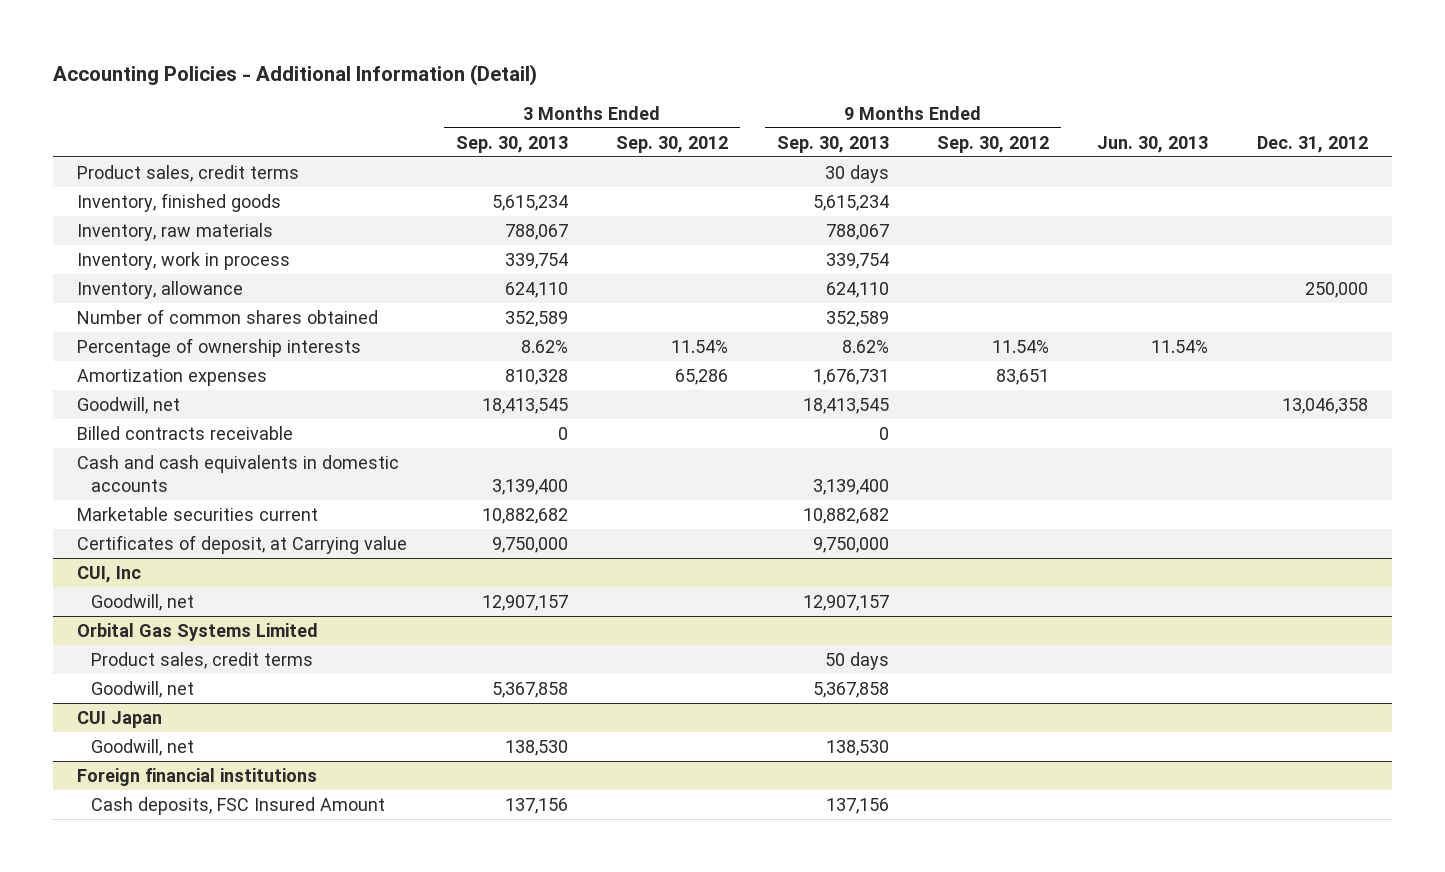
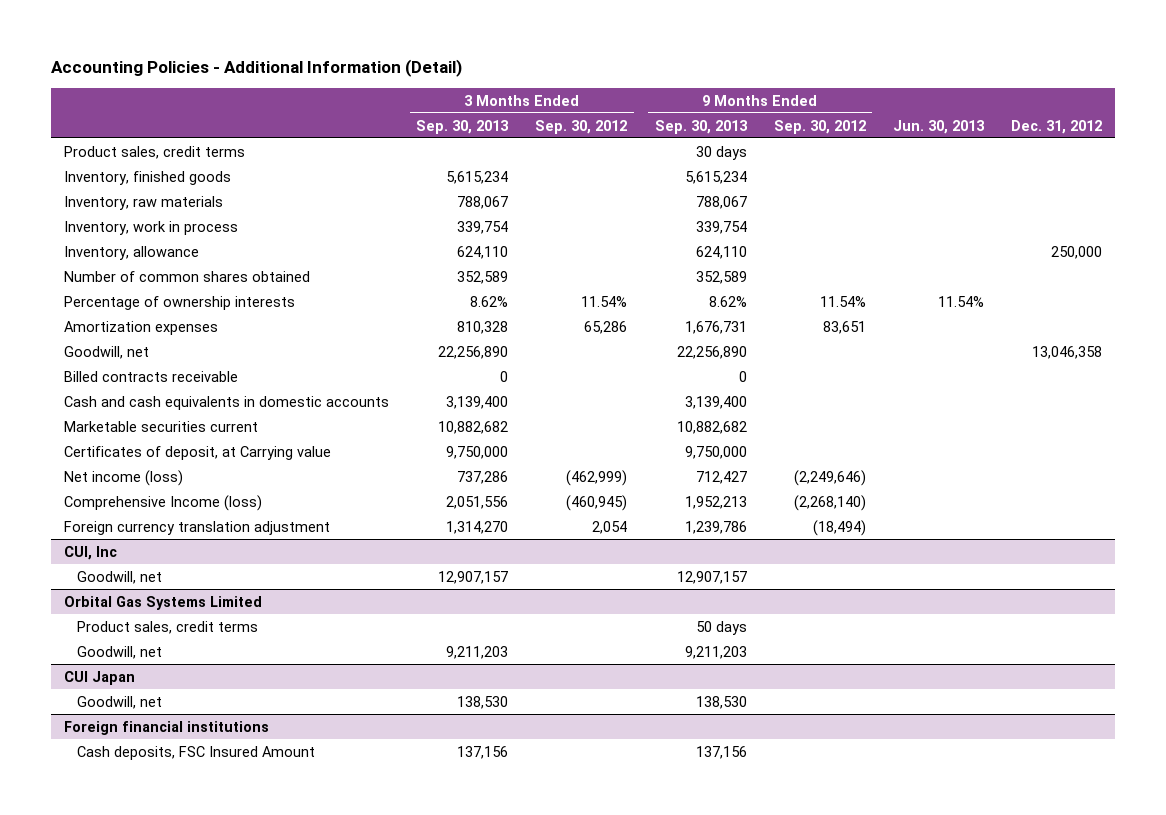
[481,397,568,414] 18,413,545 -> [438,345,509,359] 22,256,890
[802,397,889,414] 18,413,545 -> [676,345,747,359] 22,256,890
none -> [64,469,184,486] Net income (loss)
none -> [64,494,263,511] Comprehensive Income (loss)
none -> [64,520,331,535] Foreign currency translation adjustment
[491,681,568,698] 5,367,858 -> [446,645,509,659] 9,211,203
[812,681,889,698] 5,367,858 -> [684,645,747,659] 9,211,203

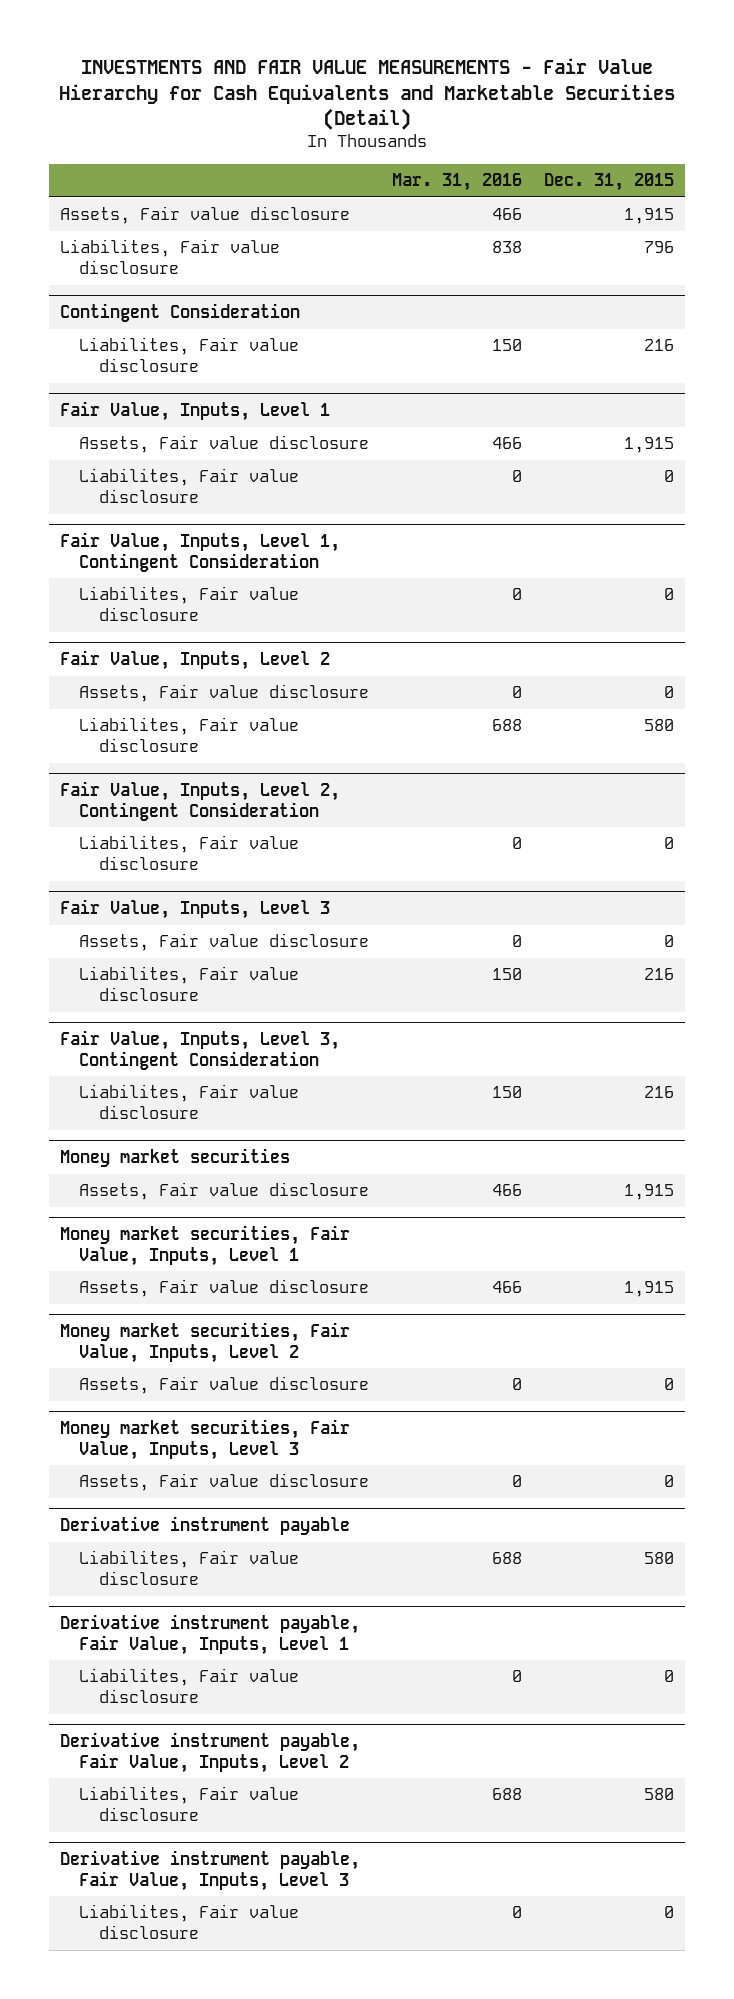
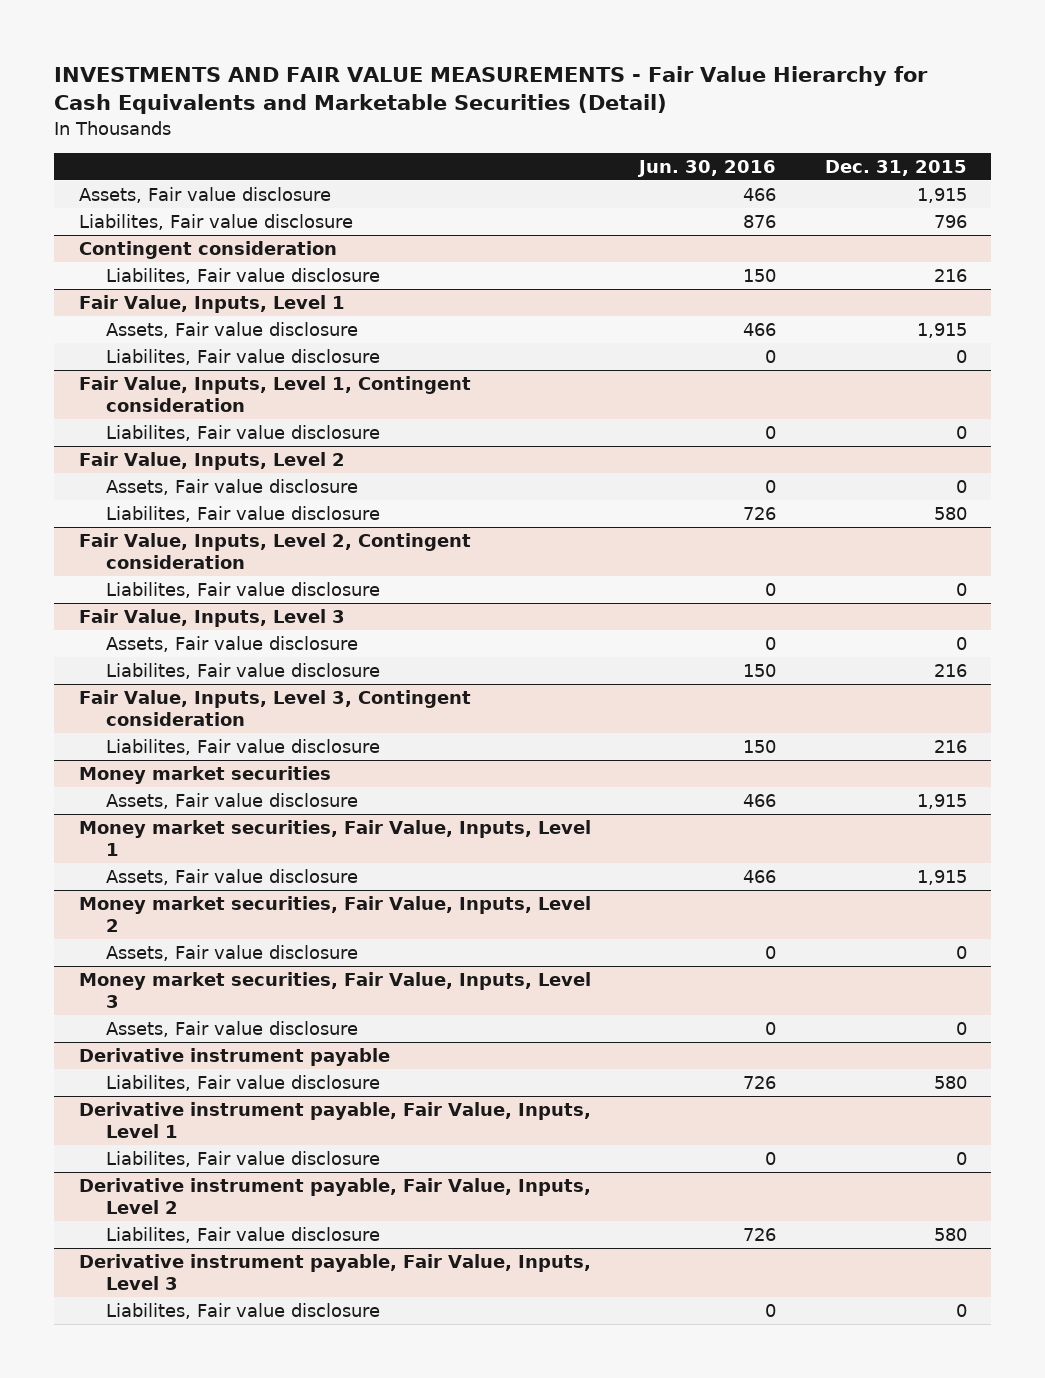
[391,172,522,191] Mar. 31, 2016 -> none
none -> [637,159,777,177] Jun. 30, 2016
[60,302,301,322] Contingent Consideration -> [78,241,337,260] Contingent consideration
[60,531,341,572] Fair Value, Inputs, Level 1, Contingent Consideration -> [78,376,471,413] Fair Value, Inputs, Level 1, Contingent consideration
[60,780,341,821] Fair Value, Inputs, Level 2, Contingent Consideration -> [78,533,471,570] Fair Value, Inputs, Level 2, Contingent consideration
[60,1029,341,1070] Fair Value, Inputs, Level 3, Contingent Consideration -> [78,690,471,727] Fair Value, Inputs, Level 3, Contingent consideration

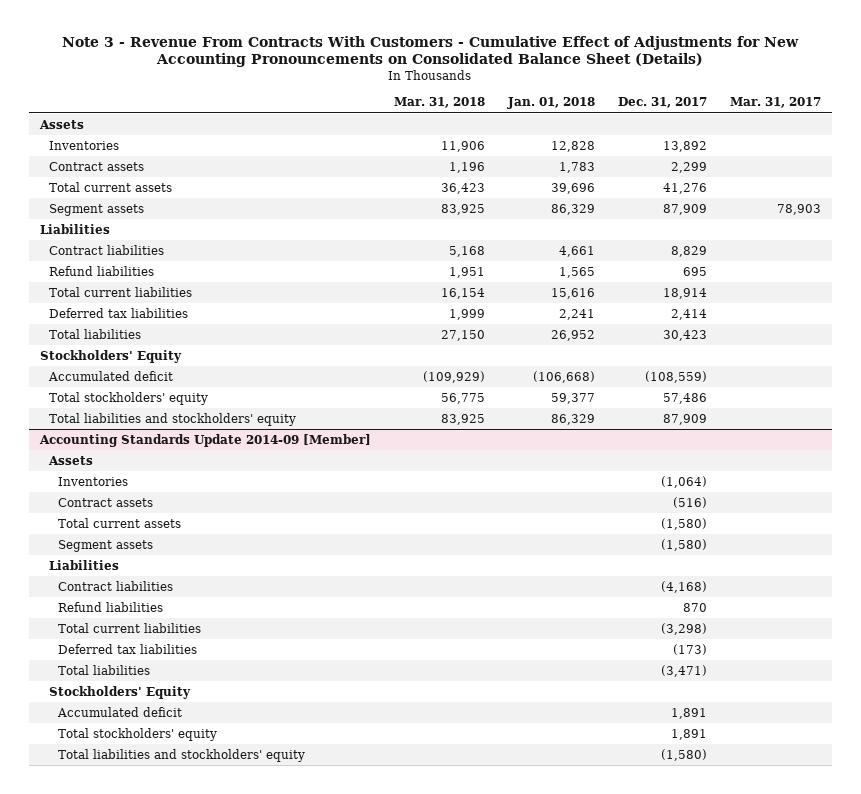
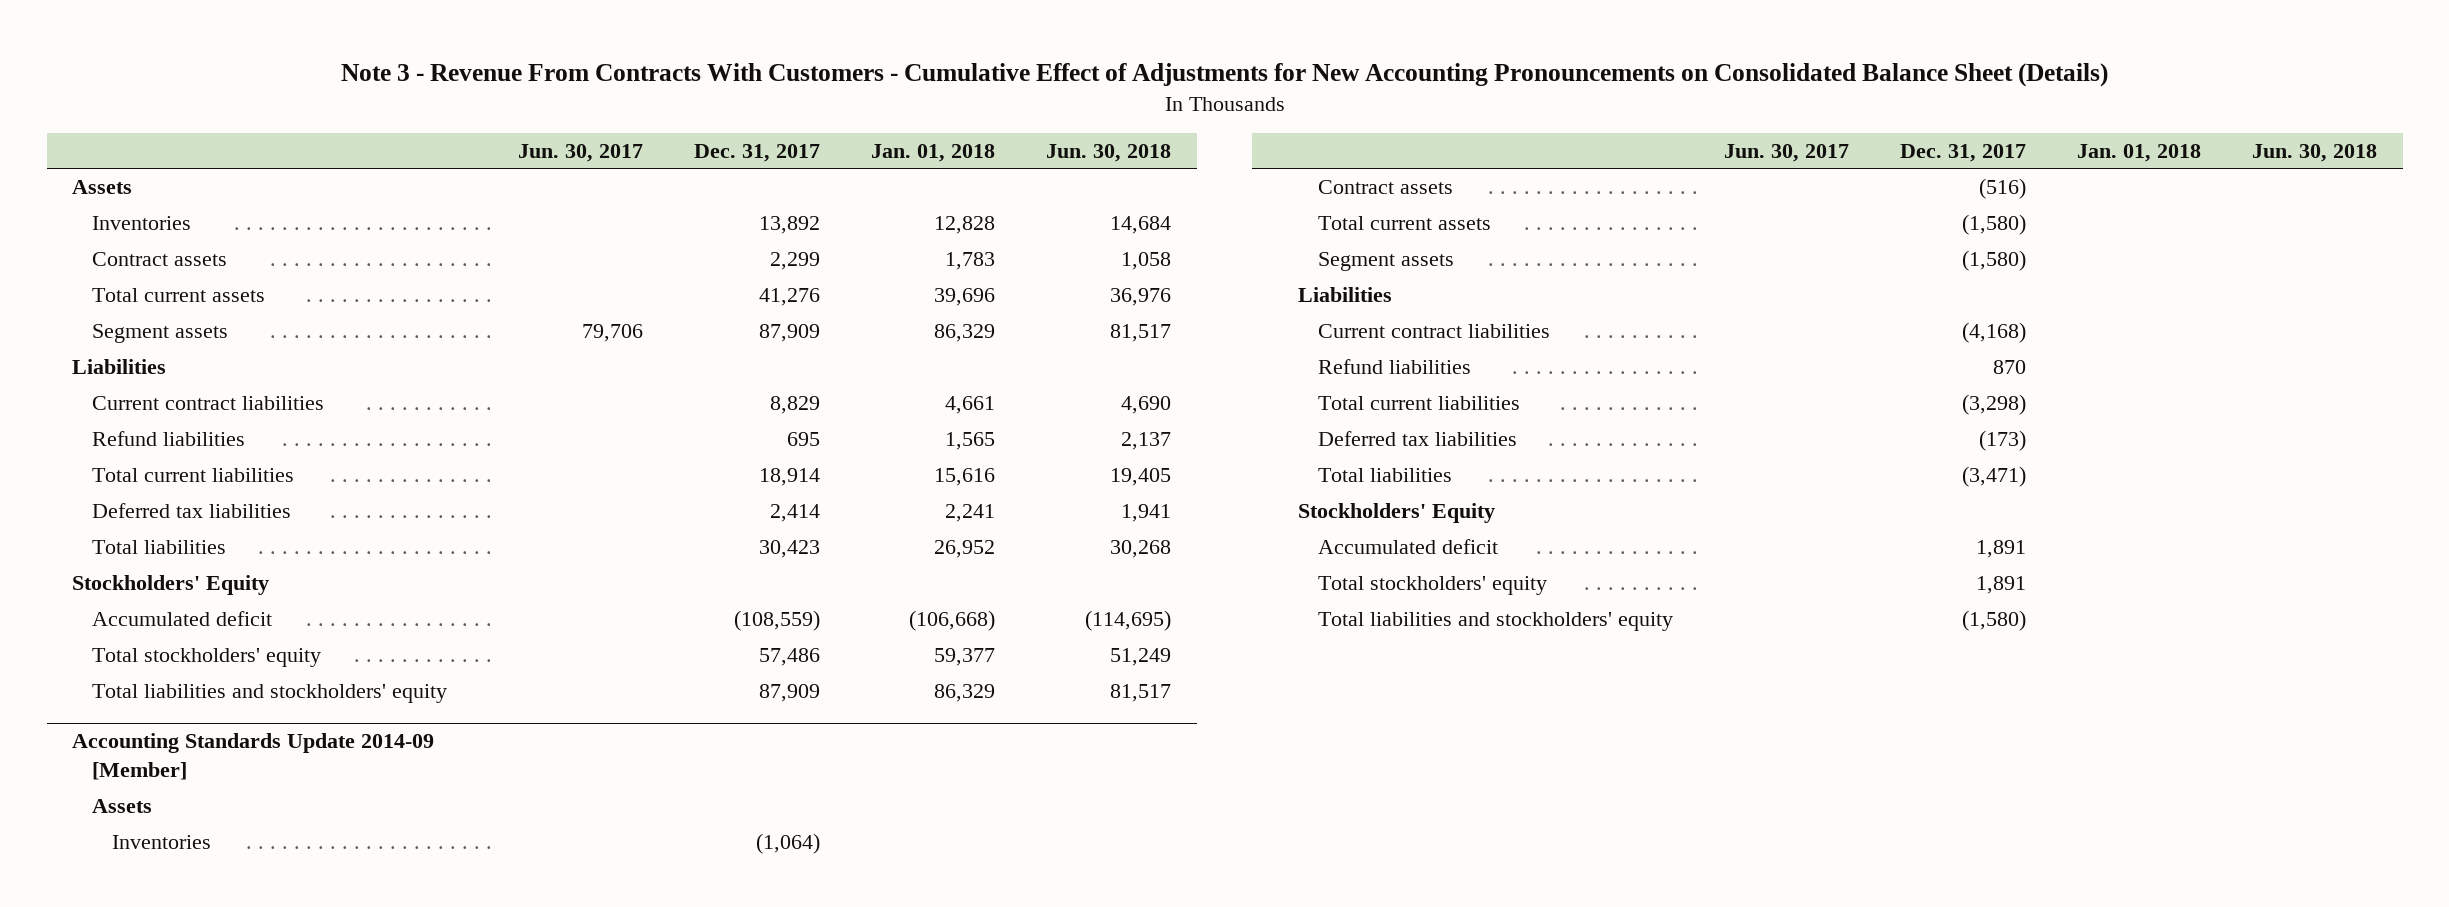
[394,97,486,109] Mar. 31, 2018 -> none
[729,97,821,109] Mar. 31, 2017 -> none
none -> [517,143,643,162] Jun. 30, 2017
none -> [1046,143,1172,162] Jun. 30, 2018
[49,244,165,255] Contract liabilities -> [91,395,324,410] Current contract liabilities
[58,580,174,591] Contract liabilities -> [1317,323,1550,338] Current contract liabilities

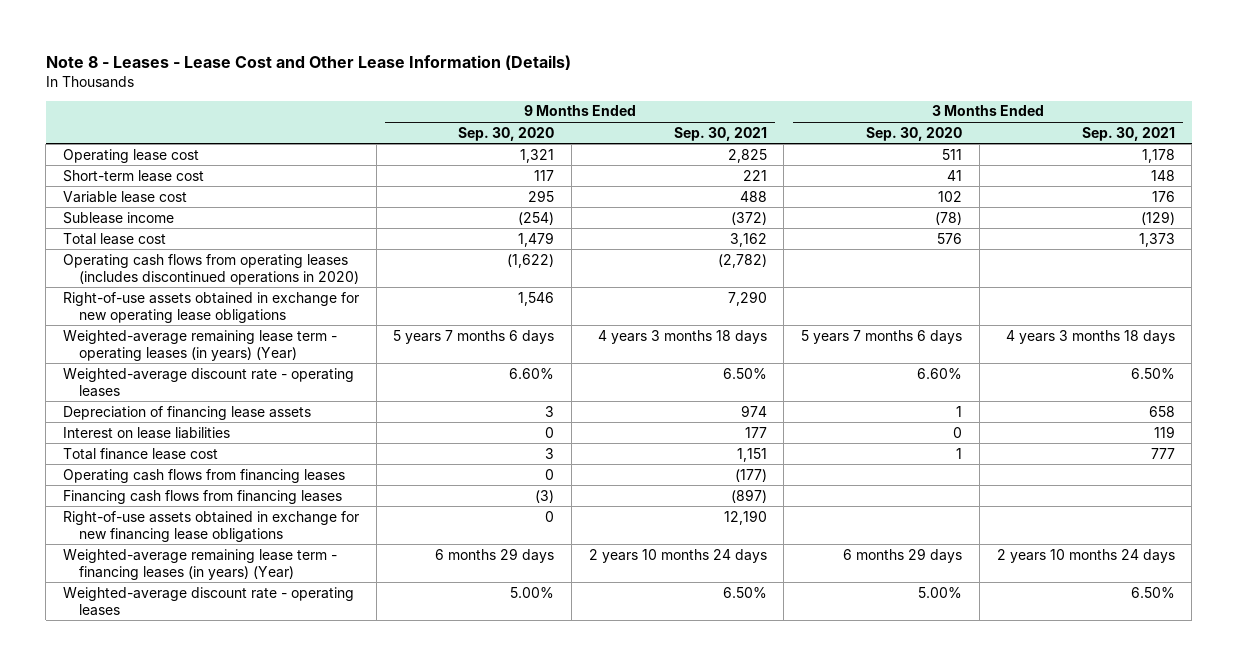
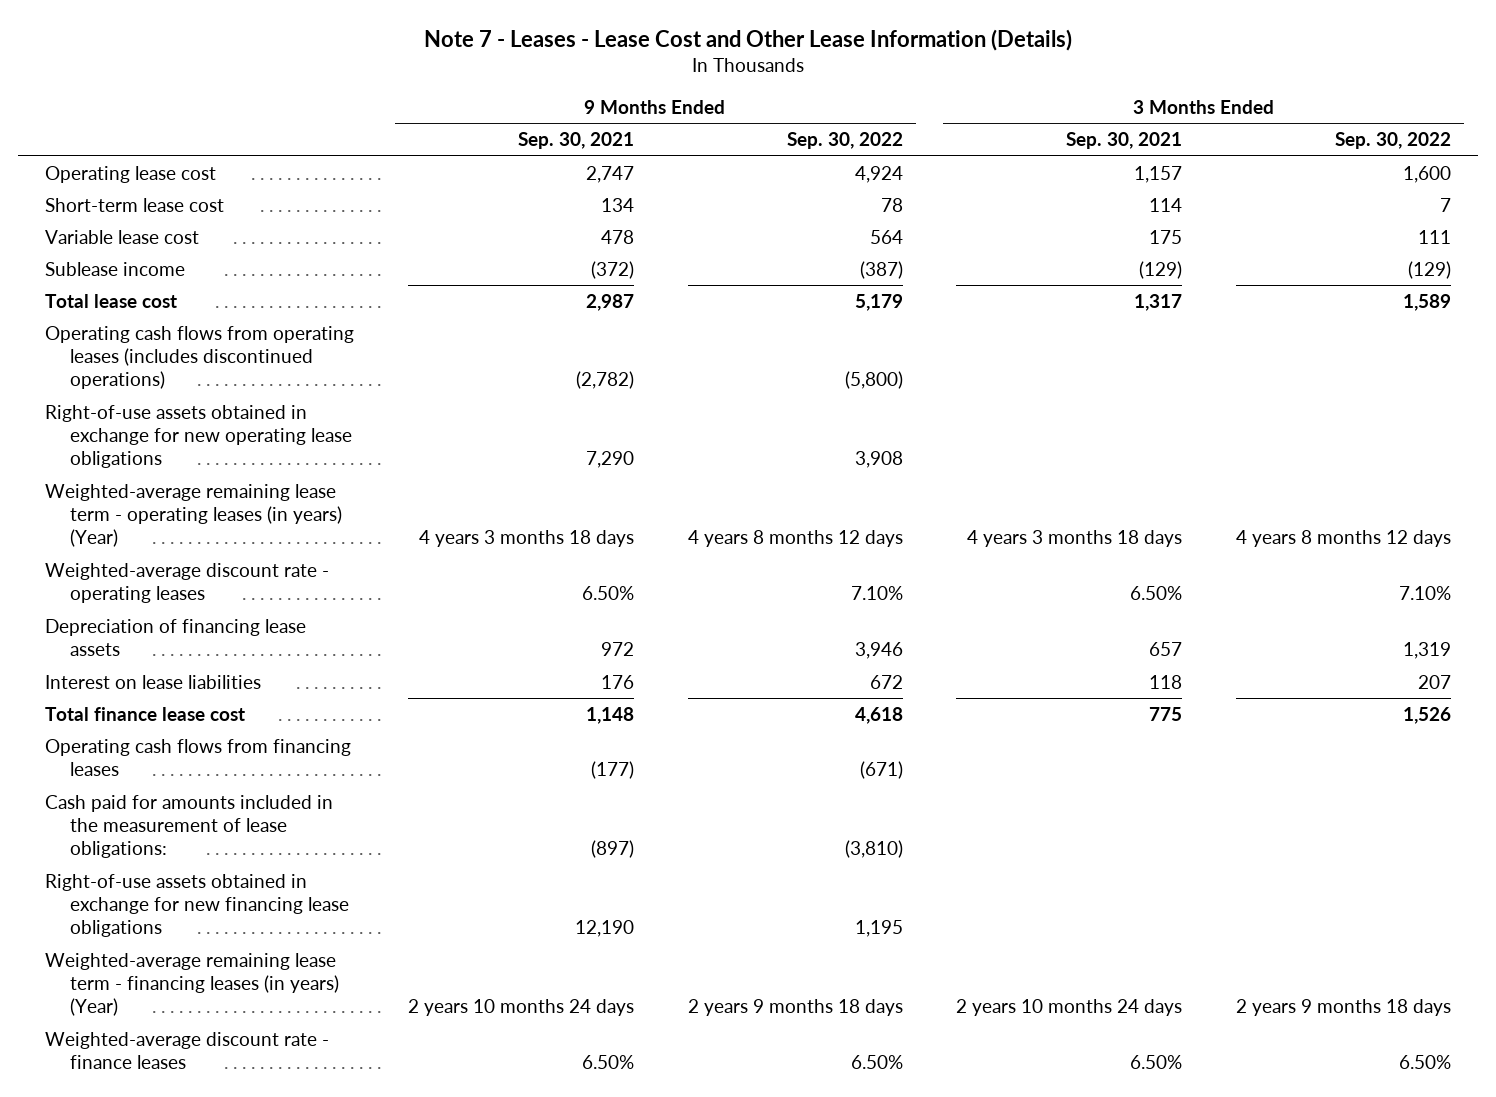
[45,54,571,70] Note 8 - Leases - Lease Cost and Other Lease Information (Details) -> [424,29,1073,52] Note 7 - Leases - Lease Cost and Other Lease Information (Details)
[458,126,555,141] Sep. 30, 2020 -> none
[866,126,963,141] Sep. 30, 2020 -> none
none -> [786,132,903,150] Sep. 30, 2022
none -> [1334,132,1451,150] Sep. 30, 2022
[727,148,767,163] 2,825 -> [585,165,634,183] 2,747
[1141,148,1175,163] 1,178 -> [1134,165,1183,183] 1,157
[742,169,767,181] 221 -> [600,197,634,212] 134
[1150,169,1175,181] 148 -> [1149,197,1183,212] 114
[739,190,767,202] 488 -> [600,229,634,244] 478
[1151,190,1175,202] 176 -> [1149,229,1183,244] 175
[729,232,767,247] 3,162 -> [585,293,634,311] 2,987
[1138,232,1175,247] 1,373 -> [1134,293,1183,311] 1,317
[62,253,359,285] Operating cash flows from operating leases (includes discontinued operations in 2020) -> [45,325,355,390] Operating cash flows from operating leases (includes discontinued operations)
[740,404,767,417] 974 -> [600,641,634,656] 972
[1148,405,1175,417] 658 -> [1149,641,1183,656] 657
[744,426,767,438] 177 -> [600,674,634,689] 176
[1153,425,1175,438] 119 -> [1149,674,1183,689] 118
[736,447,767,462] 1,151 -> [585,706,634,724] 1,148
[1150,447,1175,459] 777 -> [1149,706,1183,721] 775
[62,489,342,504] Financing cash flows from financing leases -> [45,794,334,859] Cash paid for amounts included in the measurement of lease obligations:
[62,586,354,616] Weighted-average discount rate - operating leases -> [45,1031,330,1069] Weighted-average discount rate - finance leases

